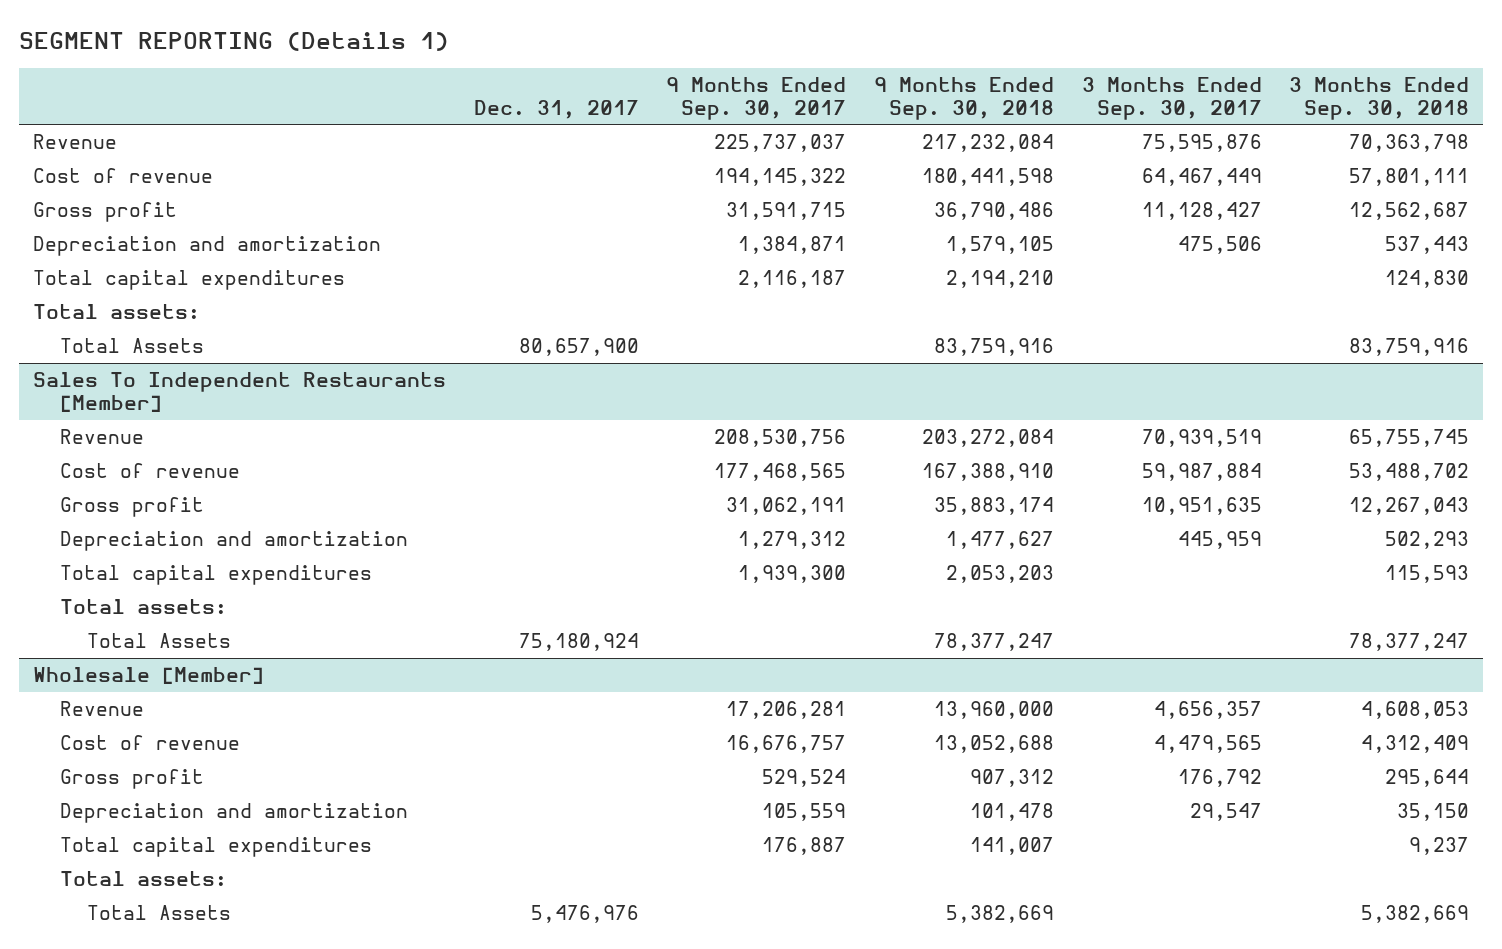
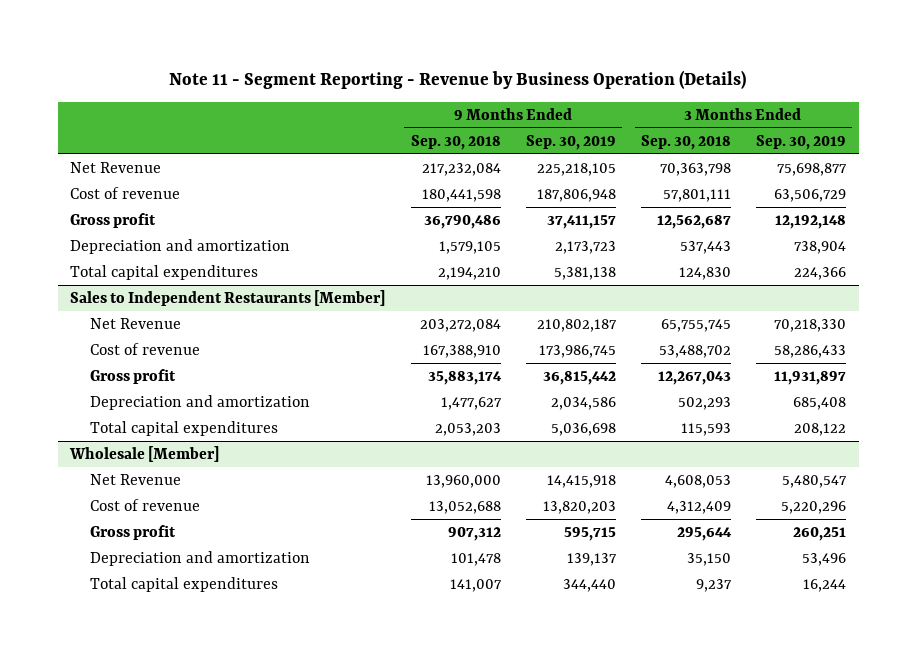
[19,31,450,51] SEGMENT REPORTING (Details 1) -> [169,69,747,89] Note 11 - Segment Reporting - Revenue by Business Operation (Details)
[473,99,639,119] Dec. 31, 2017 -> none
[666,76,847,120] 9 Months Ended Sep. 30, 2017 -> none
[1081,76,1262,120] 3 Months Ended Sep. 30, 2017 -> none
none -> [525,134,616,150] Sep. 30, 2019
none -> [756,134,847,150] Sep. 30, 2019
[32,134,117,150] Revenue -> [70,161,162,173] Net Revenue
[32,304,200,320] Total assets: -> none
[59,338,204,354] Total Assets -> none
[32,372,446,413] Sales To Independent Restaurants [Member] -> [70,289,386,306] Sales to Independent Restaurants [Member]
[59,429,144,445] Revenue -> [90,317,182,329] Net Revenue
[59,599,227,615] Total assets: -> none
[86,633,231,649] Total Assets -> none
[59,701,144,717] Revenue -> [90,473,182,485] Net Revenue
[59,871,227,887] Total assets: -> none
[86,905,231,921] Total Assets -> none

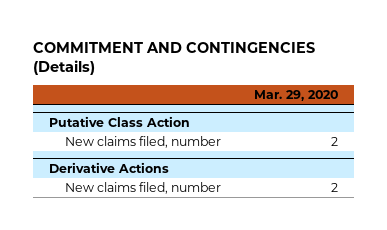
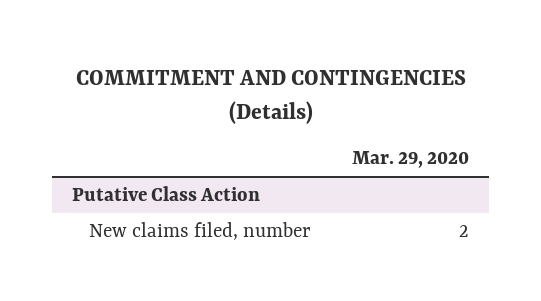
[49,161,170,173] Derivative Actions -> none
[65,182,222,195] New claims filed, number -> none

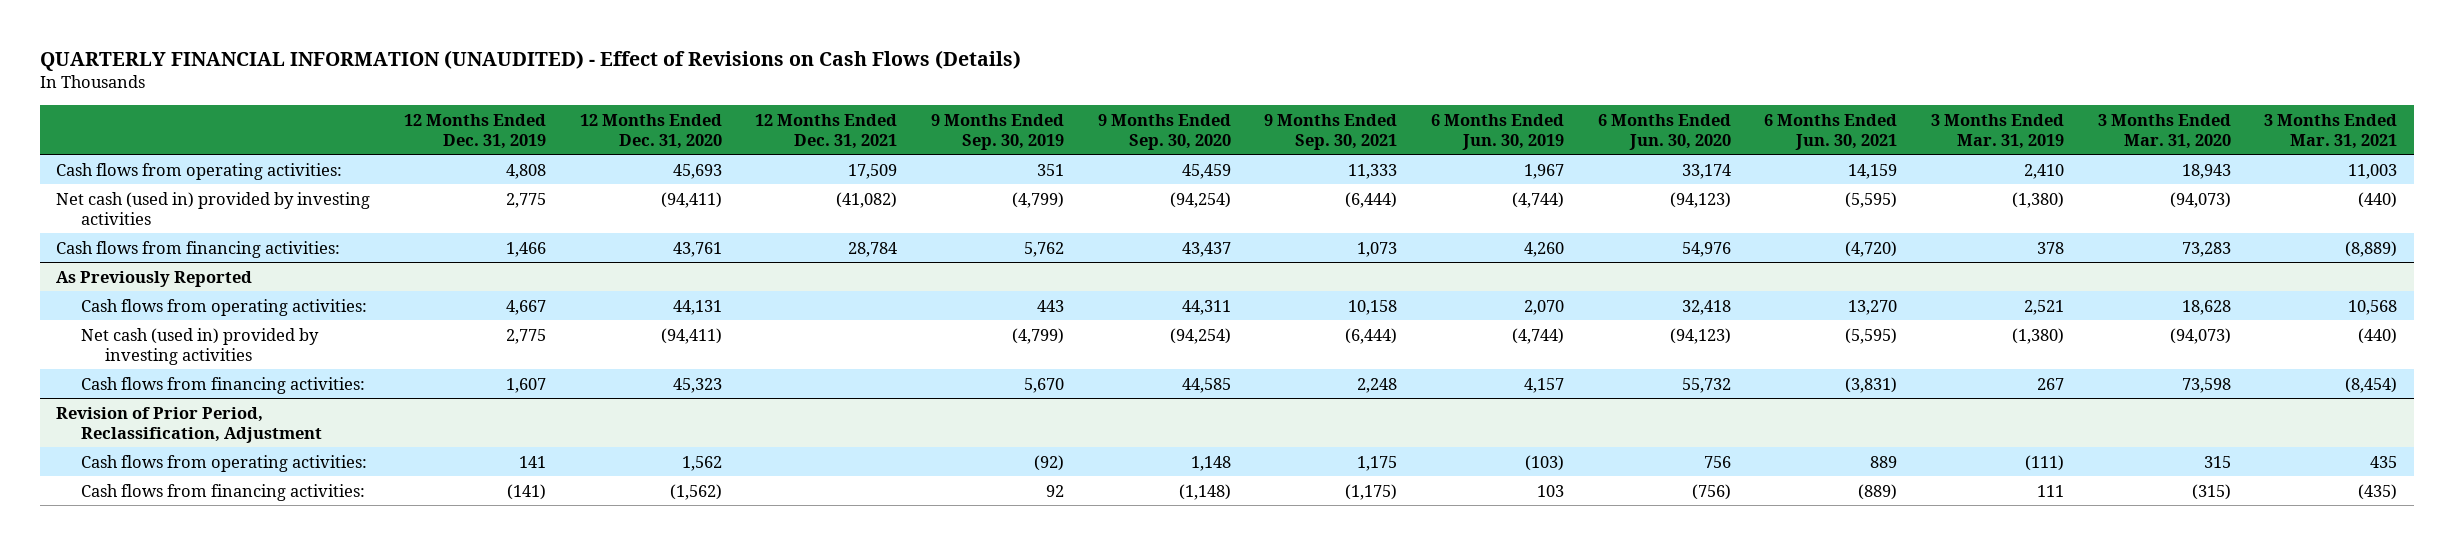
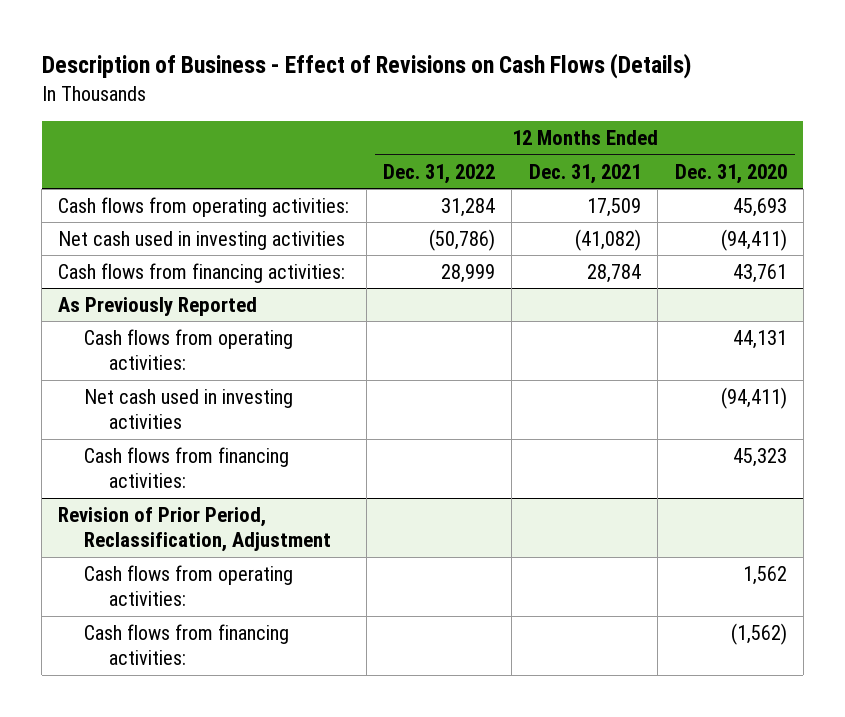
[39,49,1021,71] QUARTERLY FINANCIAL INFORMATION (UNAUDITED) - Effect of Revisions on Cash Flows (Details) -> [41,53,691,80] Description of Business - Effect of Revisions on Cash Flows (Details)
[404,113,547,149] 12 Months Ended Dec. 31, 2019 -> none
[931,113,1065,150] 9 Months Ended Sep. 30, 2019 -> none
[1097,113,1231,150] 9 Months Ended Sep. 30, 2020 -> none
[1264,113,1398,150] 9 Months Ended Sep. 30, 2021 -> none
[1431,113,1565,150] 6 Months Ended Jun. 30, 2019 -> none
[1597,113,1731,150] 6 Months Ended Jun. 30, 2020 -> none
[1764,113,1898,150] 6 Months Ended Jun. 30, 2021 -> none
[1931,113,2065,149] 3 Months Ended Mar. 31, 2019 -> none
[2097,113,2231,149] 3 Months Ended Mar. 31, 2020 -> none
[2264,113,2398,149] 3 Months Ended Mar. 31, 2021 -> none
none -> [383,163,496,184] Dec. 31, 2022
[56,191,371,225] Net cash (used in) provided by investing activities -> [58,230,346,250] Net cash used in investing activities
[80,327,319,365] Net cash (used in) provided by investing activities -> [83,388,293,430] Net cash used in investing activities

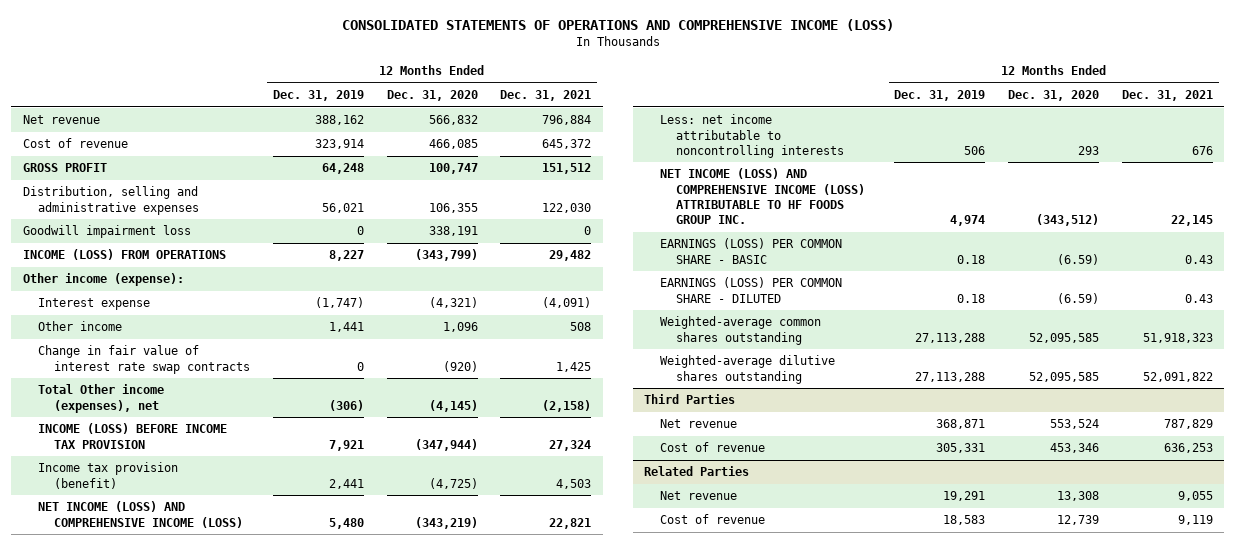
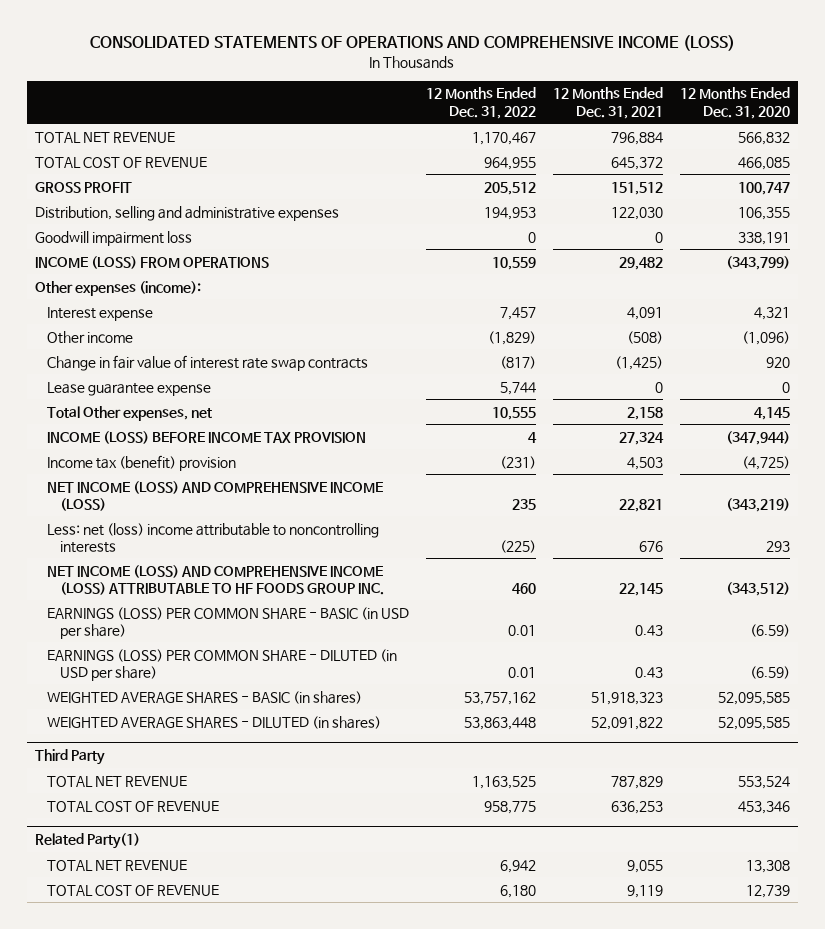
[272,89,364,101] Dec. 31, 2019 -> none
none -> [426,87,537,119] 12 Months Ended Dec. 31, 2022
[22,115,100,125] Net revenue -> [34,131,175,143] TOTAL NET REVENUE
[22,138,128,149] Cost of revenue -> [34,156,207,168] TOTAL COST OF REVENUE
[22,273,184,287] Other income (expense): -> [34,280,201,296] Other expenses (income):
[428,297,478,309] (4,321) -> [753,306,790,320] 4,321
[542,297,592,309] (4,091) -> [627,306,664,320] 4,091
[442,322,478,333] 1,096 -> [741,330,790,345] (1,096)
[570,322,592,332] 508 -> [627,330,664,344] (508)
[442,360,478,372] (920) -> [765,356,790,368] 920
[556,361,592,372] 1,425 -> [615,355,664,370] (1,425)
none -> [47,381,212,396] Lease guarantee expense
[38,384,165,413] Total Other income (expenses), net -> [47,405,213,421] Total Other expenses, net
[428,399,478,412] (4,145) -> [753,406,790,420] 4,145
[542,399,592,412] (2,158) -> [627,406,664,420] 2,158
[38,462,179,489] Income tax provision (benefit) -> [47,454,237,471] Income tax (benefit) provision
[659,114,844,158] Less: net income attributable to noncontrolling interests -> [47,522,380,553] Less: net (loss) income attributable to noncontrolling interests
[659,238,842,264] EARNINGS (LOSS) PER COMMON SHARE - BASIC -> [47,606,410,639] EARNINGS (LOSS) PER COMMON SHARE - BASIC (in USD per share)
[659,277,842,303] EARNINGS (LOSS) PER COMMON SHARE - DILUTED -> [47,648,398,681] EARNINGS (LOSS) PER COMMON SHARE - DILUTED (in USD per share)
[659,316,821,345] Weighted-average common shares outstanding -> [47,690,363,704] WEIGHTED AVERAGE SHARES - BASIC (in shares)
[659,355,835,384] Weighted-average dilutive shares outstanding -> [47,715,382,729] WEIGHTED AVERAGE SHARES - DILUTED (in shares)
[644,394,736,405] Third Parties -> [34,749,105,766] Third Party
[659,419,737,429] Net revenue -> [47,775,188,787] TOTAL NET REVENUE
[659,442,765,453] Cost of revenue -> [47,800,220,812] TOTAL COST OF REVENUE
[644,466,750,477] Related Parties -> [34,833,140,850] Related Party(1)
[659,491,737,501] Net revenue -> [47,859,188,871] TOTAL NET REVENUE
[659,514,765,525] Cost of revenue -> [47,884,220,896] TOTAL COST OF REVENUE

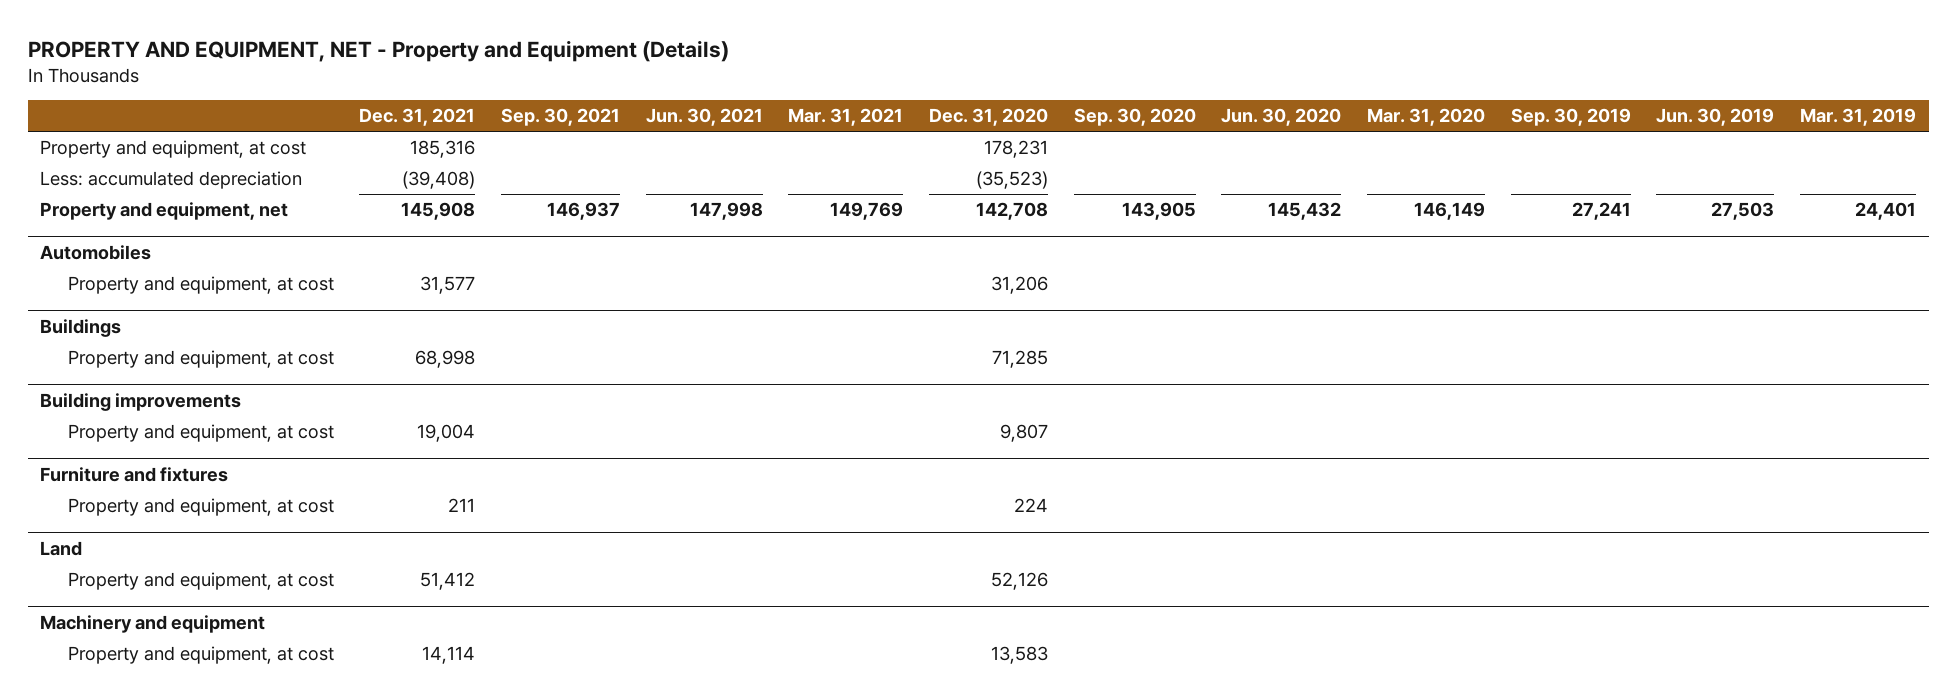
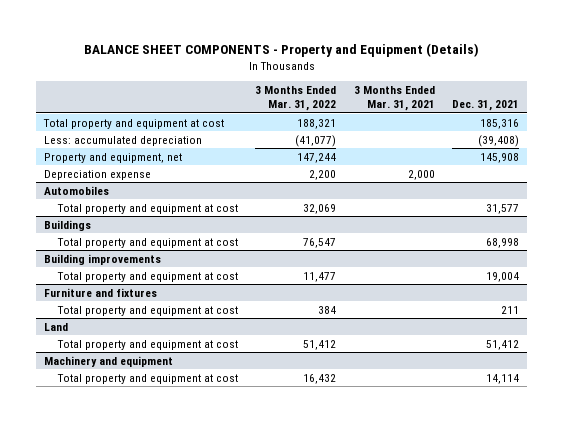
[27,39,729,62] PROPERTY AND EQUIPMENT, NET - Property and Equipment (Details) -> [83,42,479,57] BALANCE SHEET COMPONENTS - Property and Equipment (Details)
[501,108,621,127] Sep. 30, 2021 -> none
[645,108,763,127] Jun. 30, 2021 -> none
[788,108,904,127] Mar. 31, 2021 -> none
[929,108,1049,127] Dec. 31, 2020 -> none
[1073,108,1196,127] Sep. 30, 2020 -> none
[1221,108,1342,127] Jun. 30, 2020 -> none
[1367,108,1486,127] Mar. 31, 2020 -> none
[1510,108,1631,127] Sep. 30, 2019 -> none
[1656,108,1775,127] Jun. 30, 2019 -> none
[1799,108,1916,127] Mar. 31, 2019 -> none
none -> [255,86,337,112] 3 Months Ended Mar. 31, 2022
none -> [353,86,435,112] 3 Months Ended Mar. 31, 2021
[40,140,307,159] Property and equipment, at cost -> [43,118,225,129] Total property and equipment at cost
none -> [44,169,152,180] Depreciation expense
[67,276,334,295] Property and equipment, at cost -> [57,203,239,214] Total property and equipment at cost
[67,350,334,369] Property and equipment, at cost -> [57,237,239,248] Total property and equipment at cost
[67,424,334,443] Property and equipment, at cost -> [57,271,239,282] Total property and equipment at cost
[67,498,334,517] Property and equipment, at cost -> [57,305,239,316] Total property and equipment at cost
[67,572,334,591] Property and equipment, at cost -> [57,339,239,350] Total property and equipment at cost
[67,646,334,665] Property and equipment, at cost -> [57,373,239,384] Total property and equipment at cost

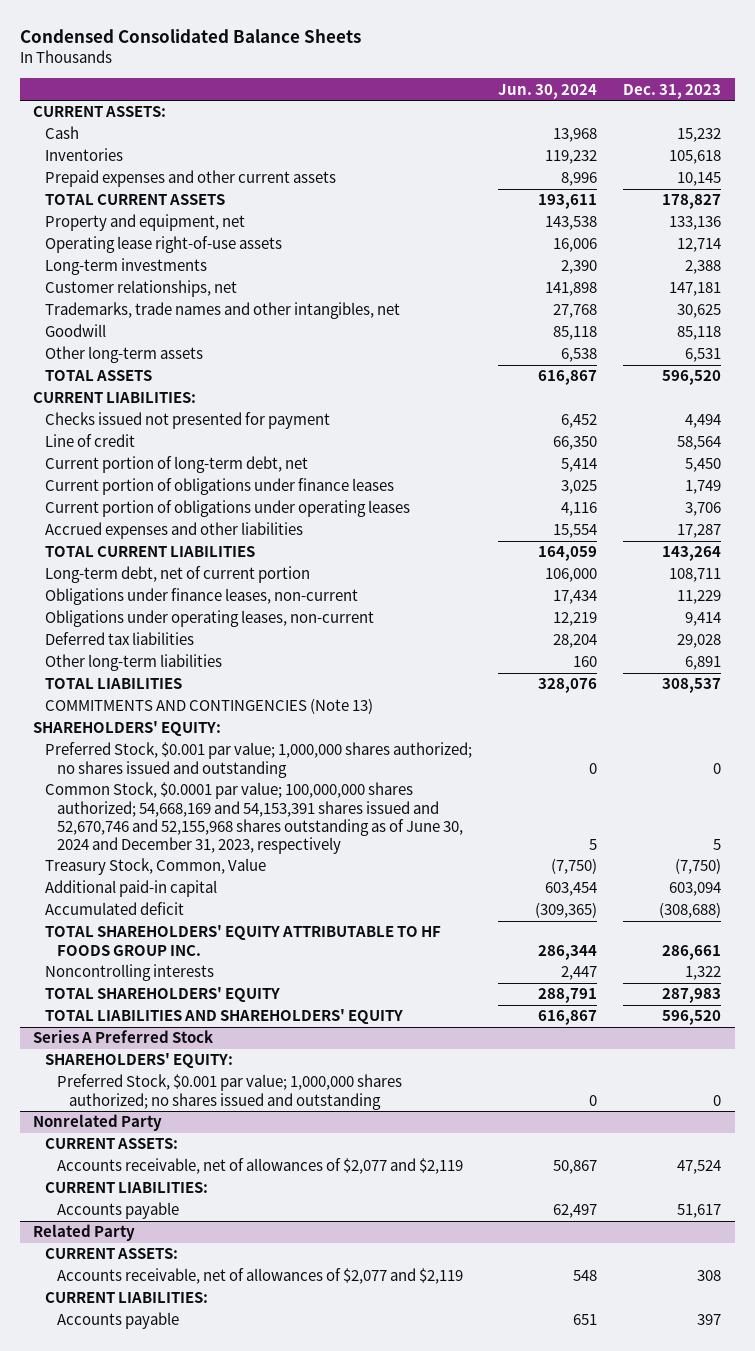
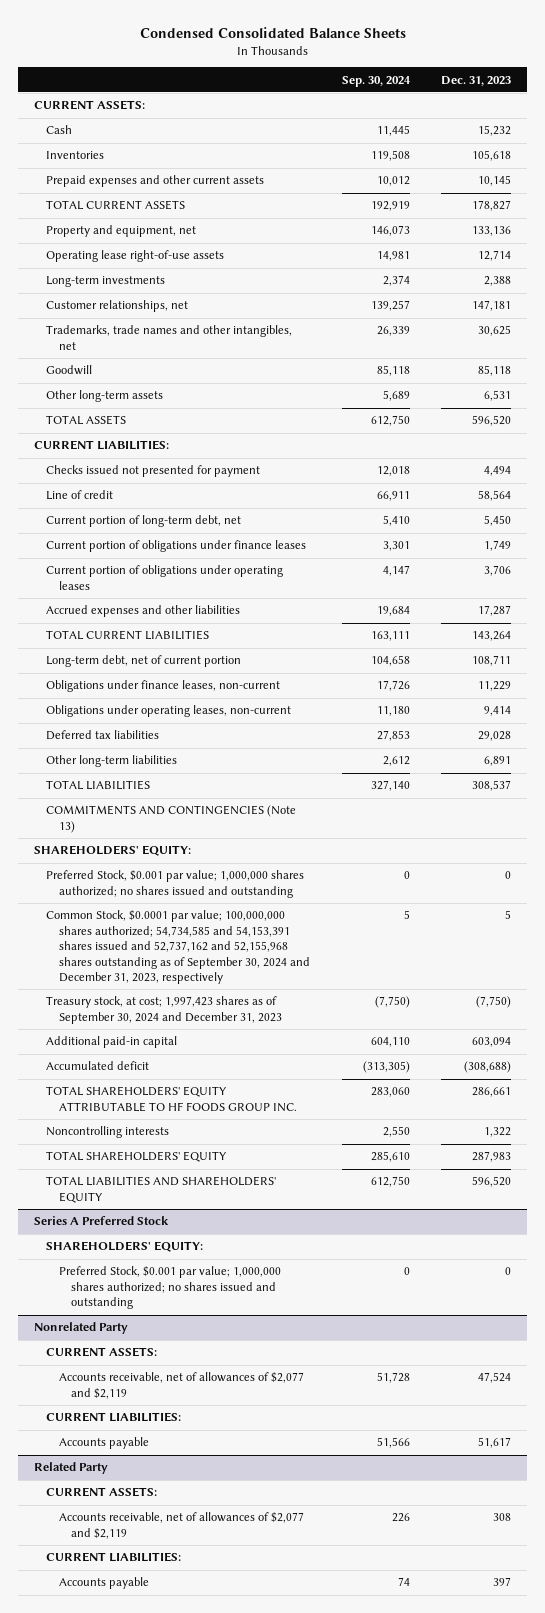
[498,83,598,99] Jun. 30, 2024 -> none
none -> [341,75,411,87] Sep. 30, 2024
[44,782,463,854] Common Stock, $0.0001 par value; 100,000,000 shares authorized; 54,668,169 and 54,153,391 shares issued and 52,670,746 and 52,155,968 shares outstanding as of June 30, 2024 and December 31, 2023, respectively -> [46,910,310,985] Common Stock, $0.0001 par value; 100,000,000 shares authorized; 54,734,585 and 54,153,391 shares issued and 52,737,162 and 52,155,968 shares outstanding as of September 30, 2024 and December 31, 2023, respectively
[44,858,266,876] Treasury Stock, Common, Value -> [46,996,282,1024] Treasury stock, at cost; 1,997,423 shares as of September 30, 2024 and December 31, 2023

